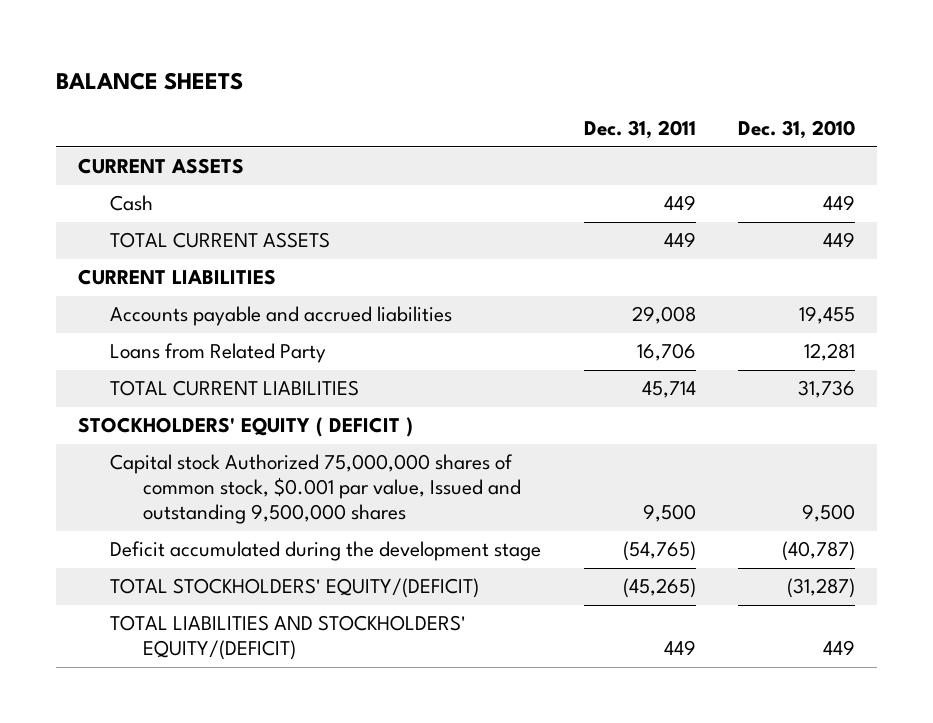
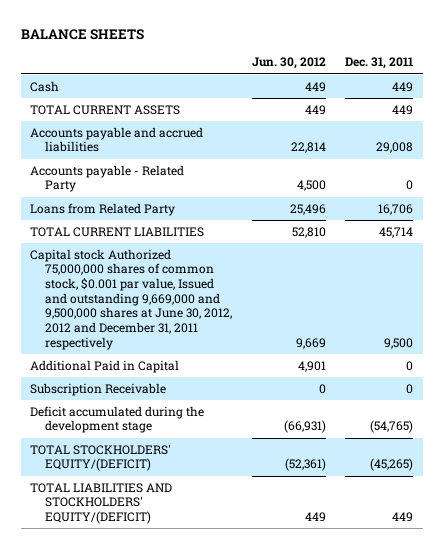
[738,119,856,139] Dec. 31, 2010 -> none
none -> [251,57,326,70] Jun. 30, 2012
[77,158,244,175] CURRENT ASSETS -> none
[77,269,276,286] CURRENT LIABILITIES -> none
none -> [30,164,185,193] Accounts payable - Related Party
[77,417,413,438] STOCKHOLDERS' EQUITY ( DEFICIT ) -> none
[110,454,521,525] Capital stock Authorized 75,000,000 shares of common stock, $0.001 par value, Issued and outstanding 9,500,000 shares -> [30,248,232,350] Capital stock Authorized 75,000,000 shares of common stock, $0.001 par value, Issued and outstanding 9,669,000 and 9,500,000 shares at June 30, 2012, 2012 and December 31, 2011 respectively
none -> [30,359,180,373] Additional Paid in Capital
none -> [30,382,167,396] Subscription Receivable

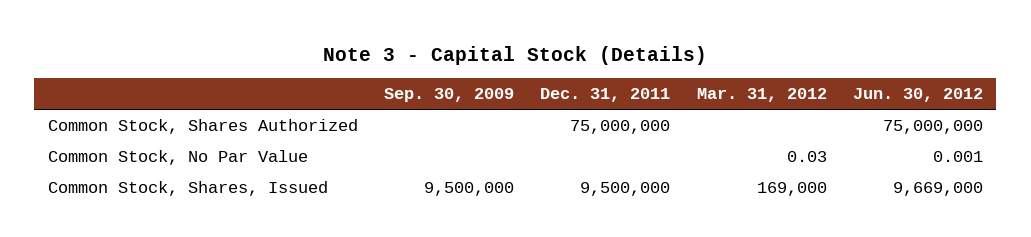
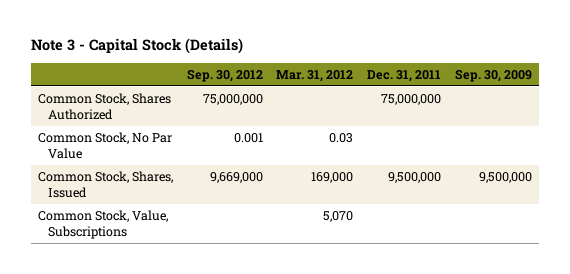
[853,88,984,103] Jun. 30, 2012 -> none
none -> [186,68,263,82] Sep. 30, 2012
none -> [37,209,168,239] Common Stock, Value, Subscriptions

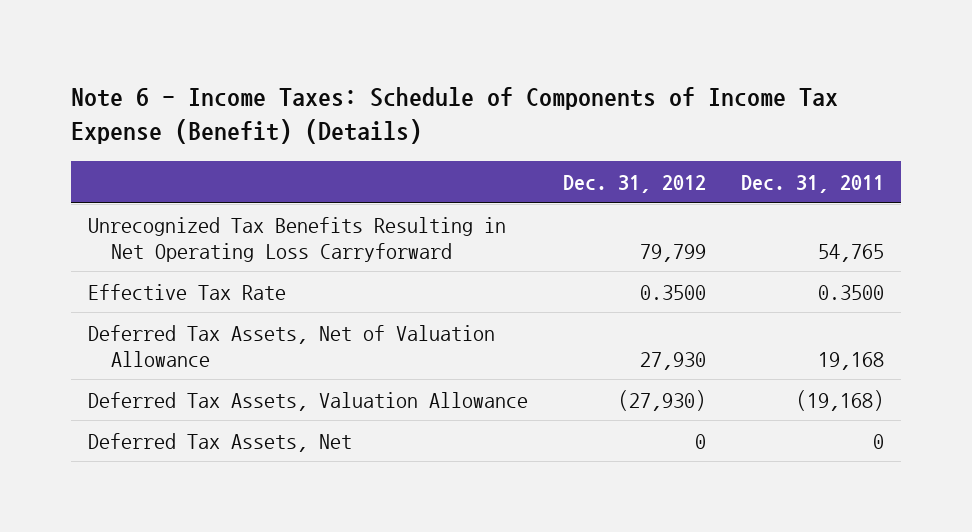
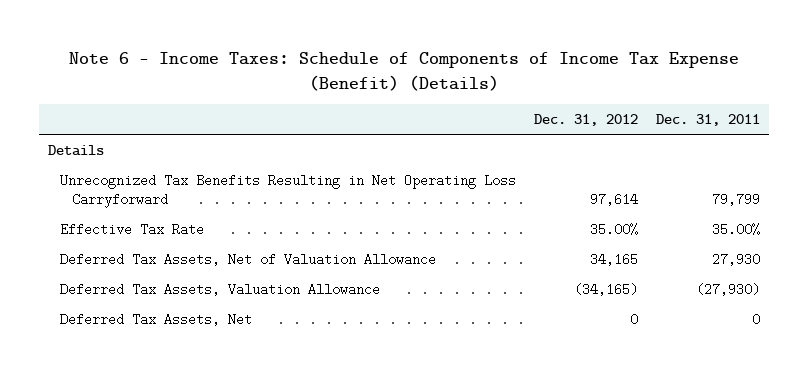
none -> [48,144,105,156] Details
[639,243,706,262] 79,799 -> [590,193,639,207] 97,614
[817,243,884,262] 54,765 -> [711,193,760,207] 79,799
[639,284,706,300] 0.3500 -> [590,222,639,236] 35.00%
[817,284,884,300] 0.3500 -> [711,222,760,236] 35.00%
[639,351,706,370] 27,930 -> [590,252,639,266] 34,165
[817,351,884,370] 19,168 -> [711,252,760,266] 27,930
[617,389,706,411] (27,930) -> [574,282,639,296] (34,165)
[795,389,884,411] (19,168) -> [695,282,760,296] (27,930)

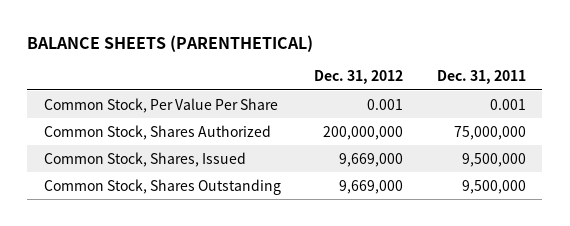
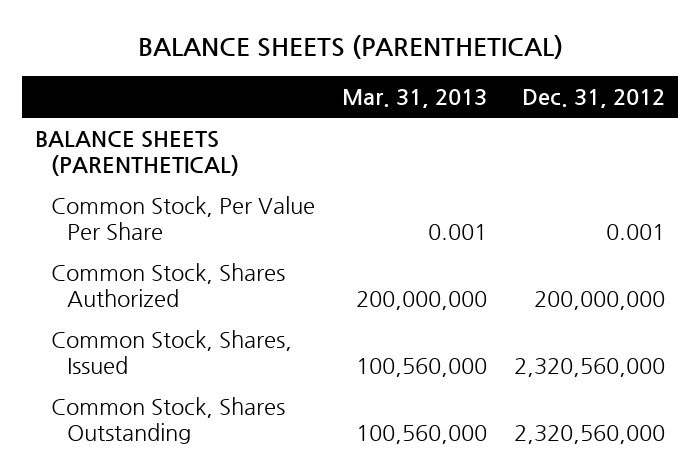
[436,70,526,85] Dec. 31, 2011 -> none
none -> [342,88,488,108] Mar. 31, 2013
none -> [34,131,240,177] BALANCE SHEETS (PARENTHETICAL)
[339,152,404,167] 9,669,000 -> [514,358,666,378] 2,320,560,000
[339,179,404,194] 9,669,000 -> [514,425,666,445] 2,320,560,000

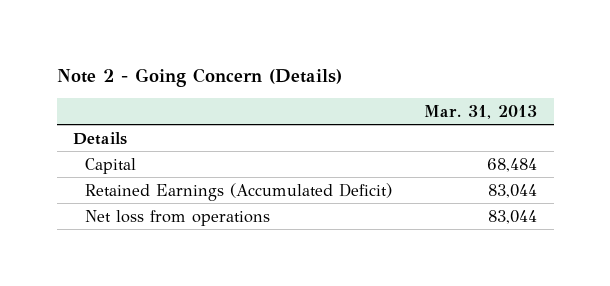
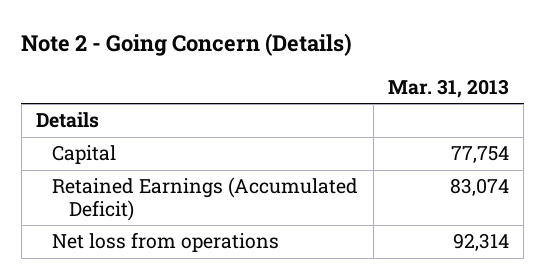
[487,157,538,172] 68,484 -> [451,146,510,164] 77,754
[488,183,538,198] 83,044 -> [450,178,510,197] 83,074
[488,209,538,224] 83,044 -> [453,233,510,252] 92,314

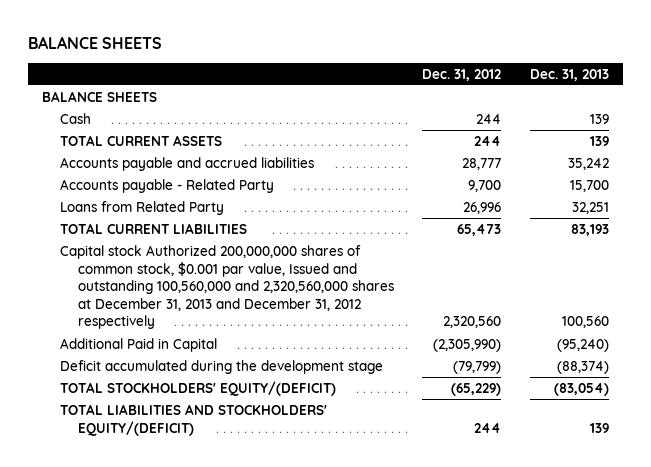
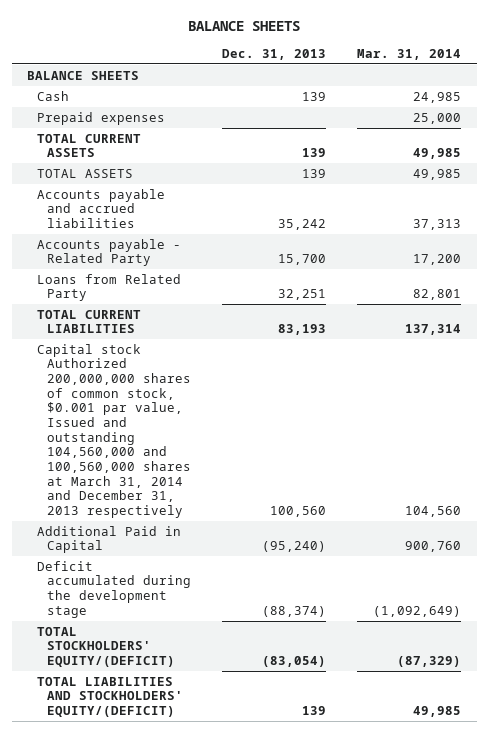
[422,68,502,81] Dec. 31, 2012 -> none
none -> [357,48,462,60] Mar. 31, 2014
none -> [37,111,166,125] Prepaid expenses
none -> [37,168,134,178] TOTAL ASSETS
[59,245,394,330] Capital stock Authorized 200,000,000 shares of common stock, $0.001 par value, Issued and outstanding 100,560,000 and 2,320,560,000 shares at December 31, 2013 and December 31, 2012 respectively -> [37,343,192,518] Capital stock Authorized 200,000,000 shares of common stock, $0.001 par value, Issued and outstanding 104,560,000 and 100,560,000 shares at March 31, 2014 and December 31, 2013 respectively

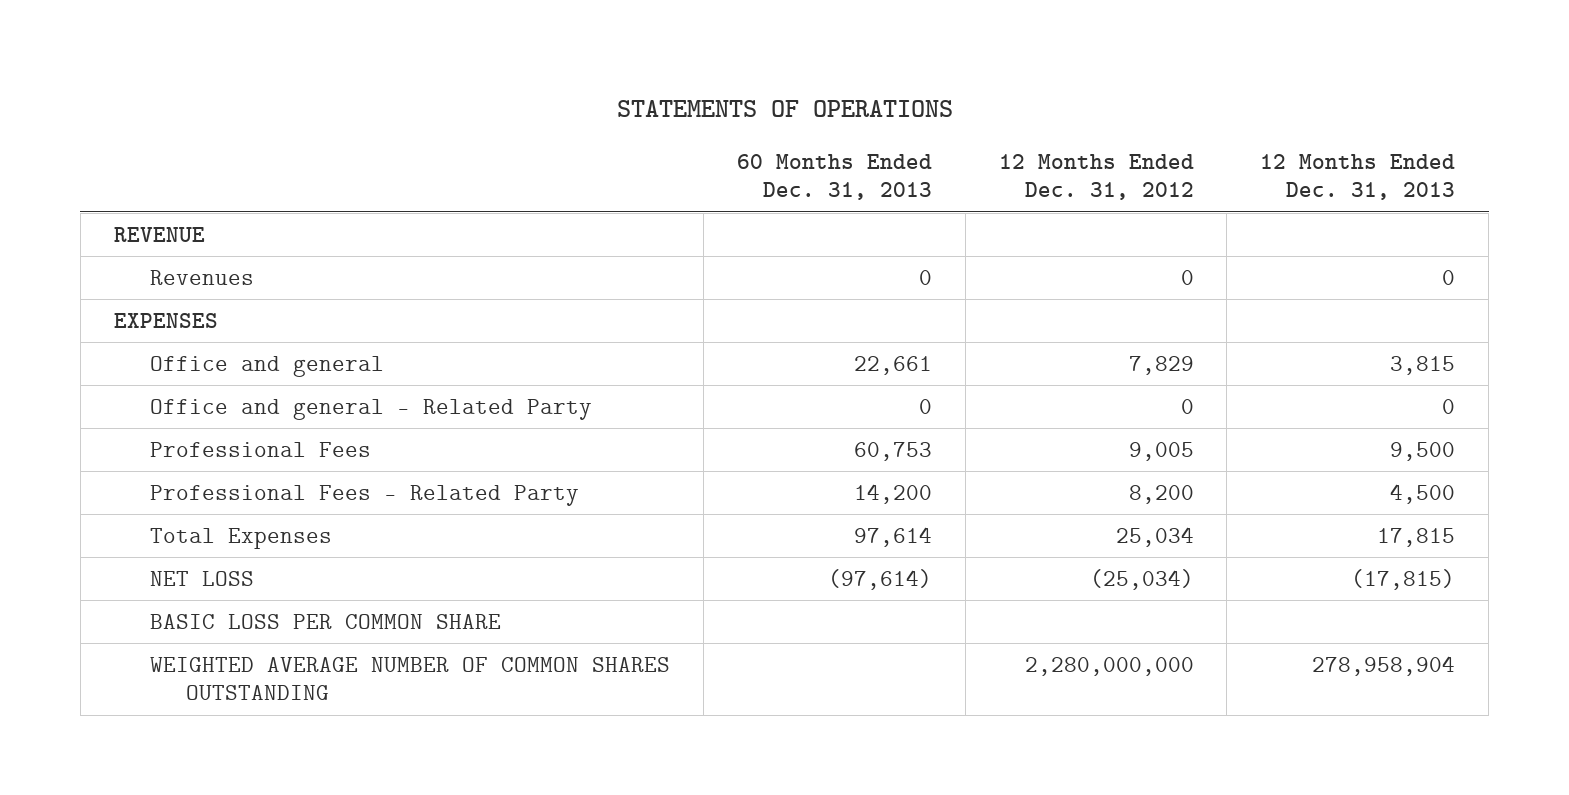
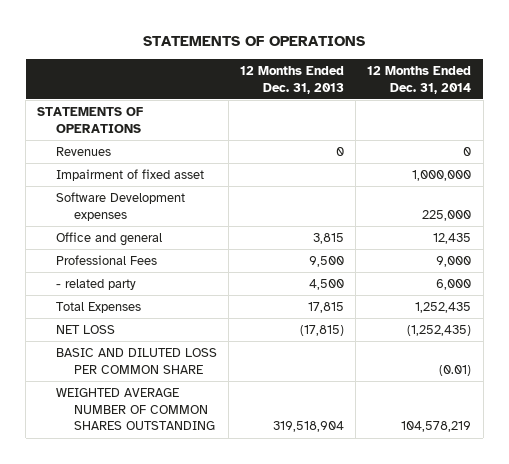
[736,153,932,201] 60 Months Ended Dec. 31, 2013 -> none
[998,153,1194,201] 12 Months Ended Dec. 31, 2012 -> none
none -> [367,65,472,94] 12 Months Ended Dec. 31, 2014
[113,226,205,242] REVENUE -> none
none -> [37,106,144,133] STATEMENTS OF OPERATIONS
[113,312,218,328] EXPENSES -> none
none -> [55,168,204,181] Impairment of fixed asset
none -> [55,191,185,221] Software Development expenses
[149,398,592,420] Office and general - Related Party -> none
[149,484,579,506] Professional Fees - Related Party -> [55,278,136,290] - related party
[149,613,501,629] BASIC LOSS PER COMMON SHARE -> [55,347,217,374] BASIC AND DILUTED LOSS PER COMMON SHARE
[1312,655,1456,676] 278,958,904 -> [273,421,345,433] 319,518,904

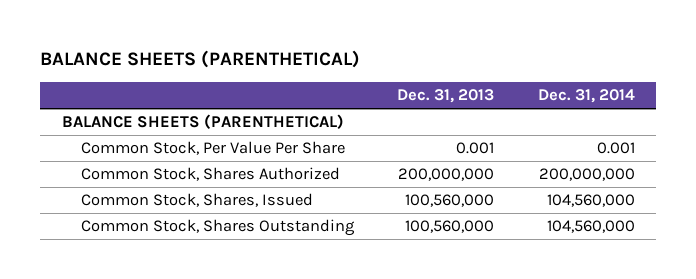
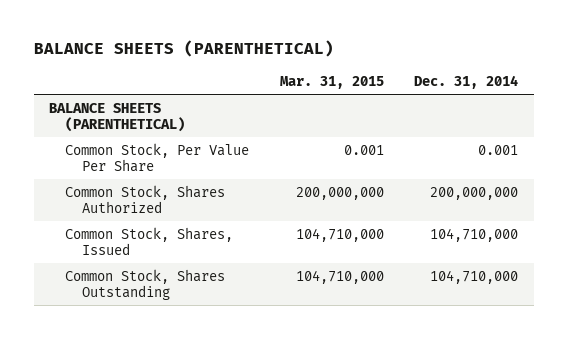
[397,89,495,104] Dec. 31, 2013 -> none
none -> [279,75,384,89] Mar. 31, 2015
[546,194,635,208] 104,560,000 -> [430,227,519,242] 104,710,000
[546,220,635,234] 104,560,000 -> [430,269,519,284] 104,710,000

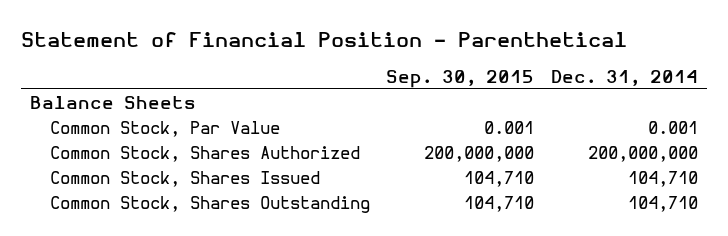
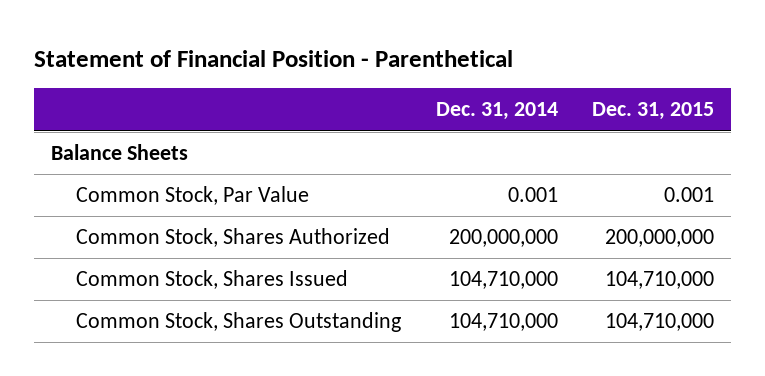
[386,69,535,88] Sep. 30, 2015 -> none
none -> [591,102,714,121] Dec. 31, 2015
[628,170,699,187] 104,710 -> [448,271,558,290] 104,710,000
[628,195,699,212] 104,710 -> [448,313,558,332] 104,710,000

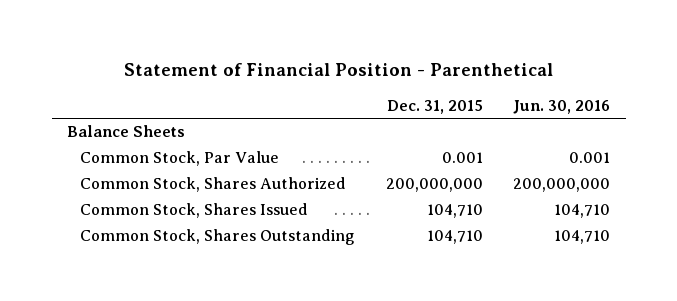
[435,102,558,121] Dec. 31, 2014 -> none
none -> [513,99,611,114] Jun. 30, 2016
[604,271,714,290] 104,710,000 -> [426,204,483,219] 104,710
[604,313,714,332] 104,710,000 -> [426,230,483,245] 104,710

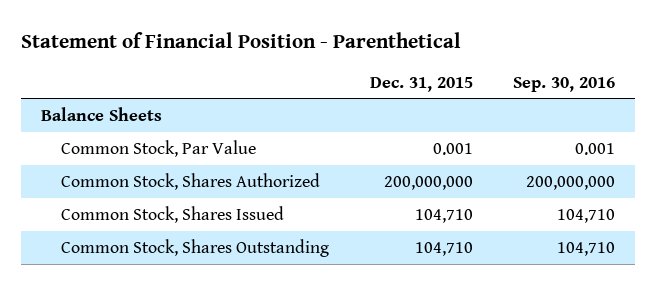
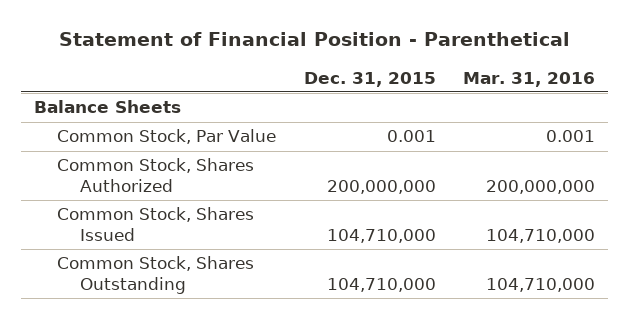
[512,76,615,92] Sep. 30, 2016 -> none
none -> [462,71,595,87] Mar. 31, 2016
[414,208,473,223] 104,710 -> [326,228,436,243] 104,710,000
[414,241,473,256] 104,710 -> [326,277,436,292] 104,710,000

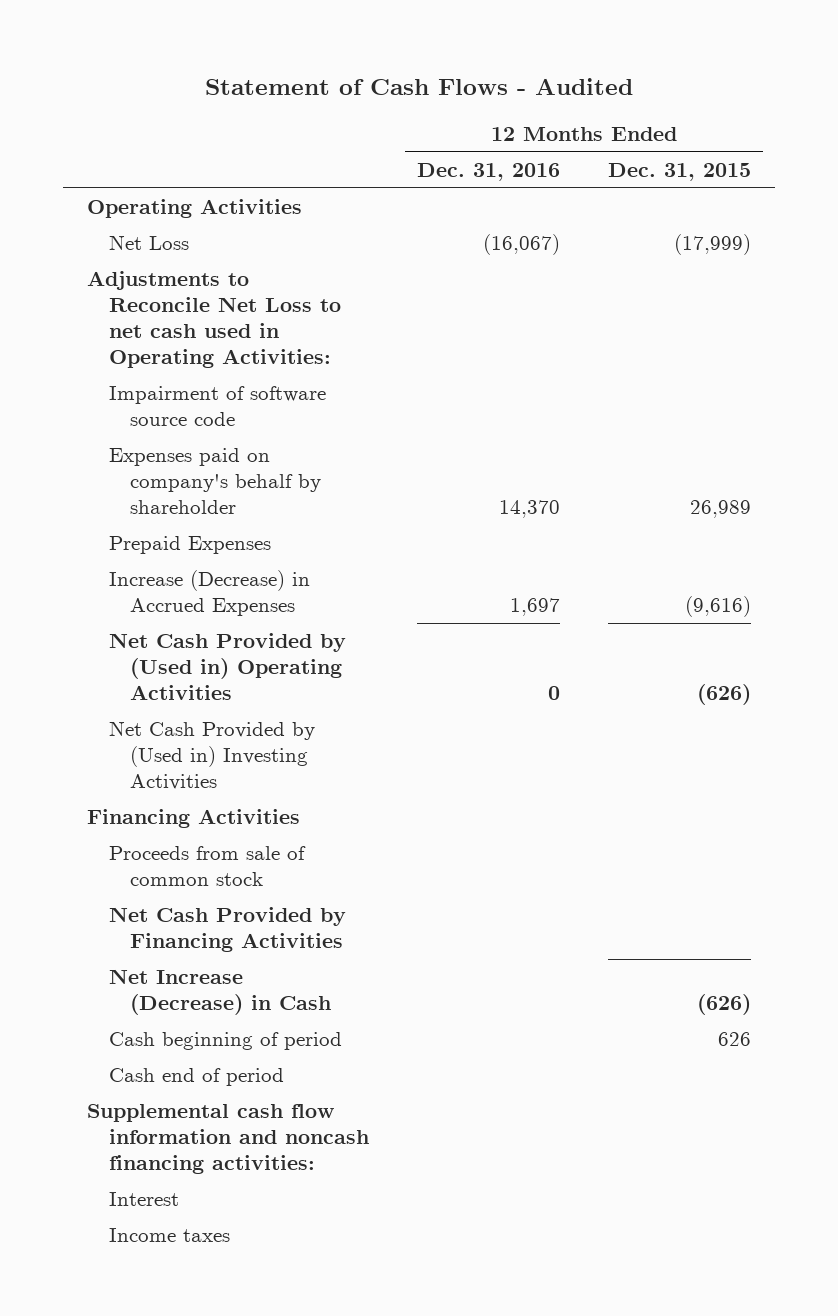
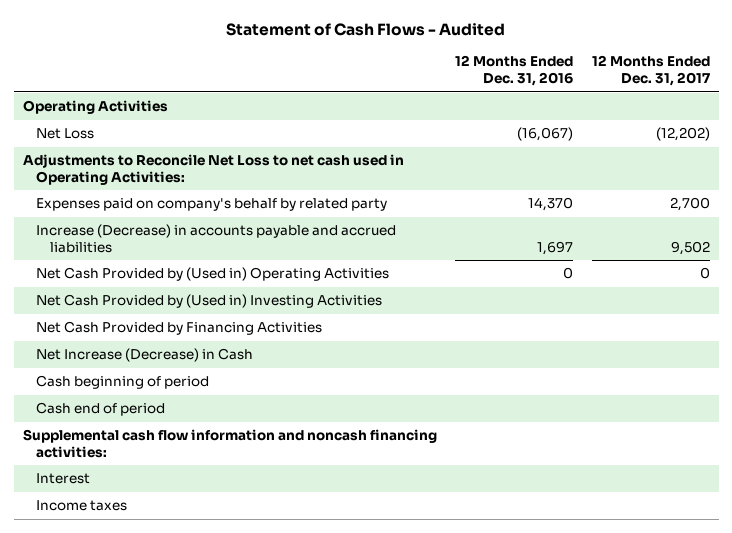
[608,162,752,181] Dec. 31, 2015 -> none
none -> [591,55,710,87] 12 Months Ended Dec. 31, 2017
[108,386,326,426] Impairment of software source code -> none
[108,536,271,555] Prepaid Expenses -> none
[108,448,322,514] Expenses paid on company's behalf by shareholder -> [36,198,388,212] Expenses paid on company's behalf by related party
[108,570,310,616] Increase (Decrease) in Accrued Expenses -> [36,224,397,253] Increase (Decrease) in accounts payable and accrued liabilities
[87,809,301,829] Financing Activities -> none
[108,846,306,886] Proceeds from sale of common stock -> none

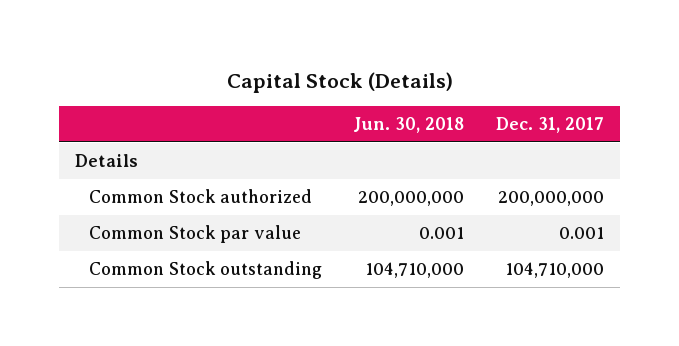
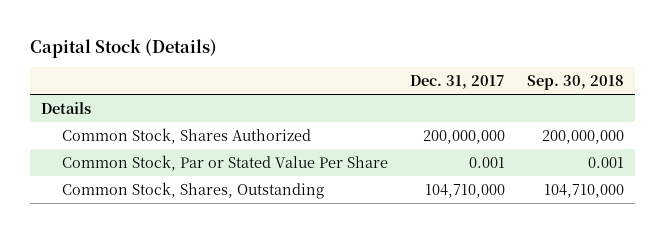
[353,116,465,133] Jun. 30, 2018 -> none
none -> [526,74,624,90] Sep. 30, 2018
[88,189,312,204] Common Stock authorized -> [62,127,312,144] Common Stock, Shares Authorized
[88,225,301,244] Common Stock par value -> [62,154,389,171] Common Stock, Par or Stated Value Per Share
[88,261,322,280] Common Stock outstanding -> [62,181,325,199] Common Stock, Shares, Outstanding

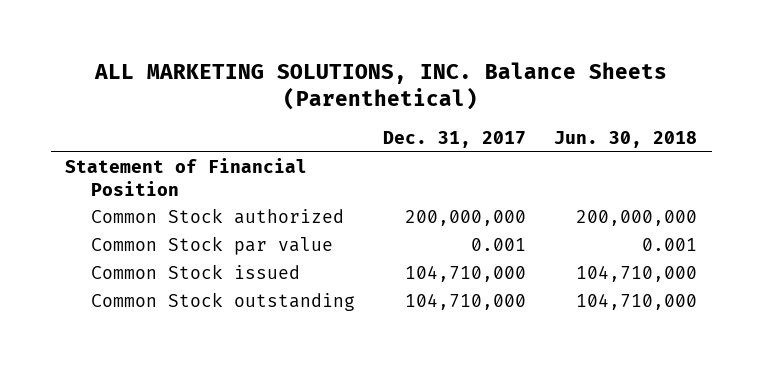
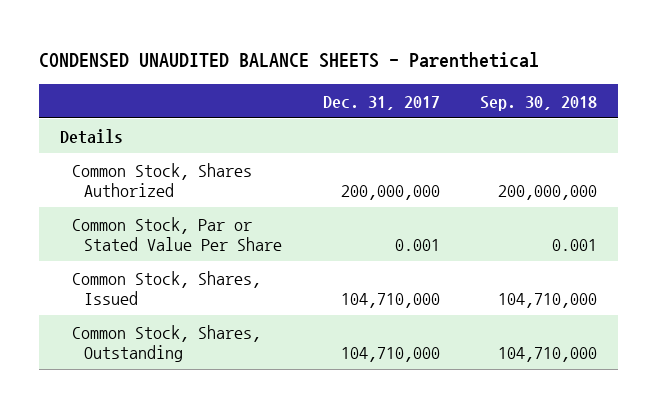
[94,61,668,111] ALL MARKETING SOLUTIONS, INC. Balance Sheets (Parenthetical) -> [39,52,540,69] CONDENSED UNAUDITED BALANCE SHEETS - Parenthetical
[554,131,698,149] Jun. 30, 2018 -> none
none -> [480,95,598,111] Sep. 30, 2018
[65,158,308,196] Statement of Financial Position -> none
none -> [59,128,123,144] Details
[90,208,344,225] Common Stock authorized -> [71,162,252,197] Common Stock, Shares Authorized
[90,236,333,256] Common Stock par value -> [71,216,283,251] Common Stock, Par or Stated Value Per Share
[90,264,300,280] Common Stock issued -> [71,270,261,305] Common Stock, Shares, Issued
[90,292,355,312] Common Stock outstanding -> [71,324,261,362] Common Stock, Shares, Outstanding

